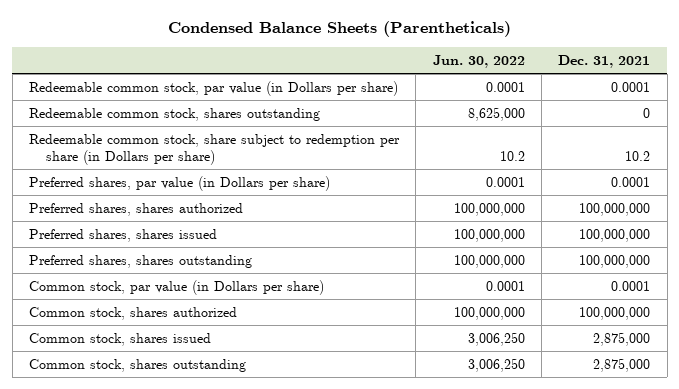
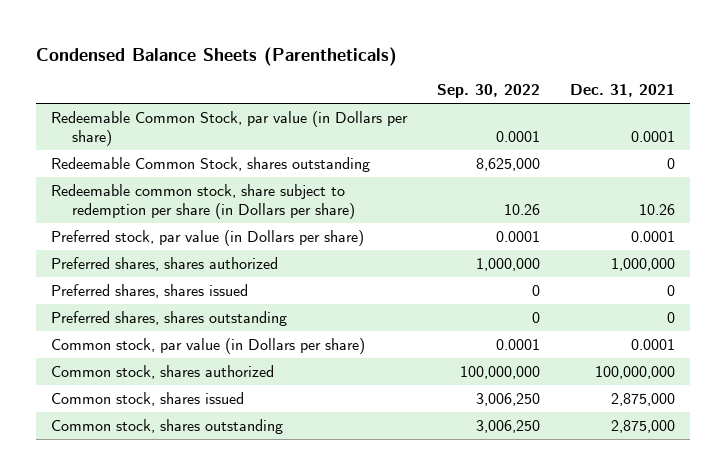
[432,54,525,68] Jun. 30, 2022 -> none
none -> [436,84,540,99] Sep. 30, 2022
[28,80,398,96] Redeemable common stock, par value (in Dollars per share) -> [51,111,409,146] Redeemable Common Stock, par value (in Dollars per share)
[28,107,320,121] Redeemable common stock, shares outstanding -> [51,157,371,173] Redeemable Common Stock, shares outstanding
[625,150,651,161] 10.2 -> [638,203,675,215] 10.26
[28,175,330,191] Preferred shares, par value (in Dollars per share) -> [51,230,365,247] Preferred stock, par value (in Dollars per share)
[579,202,651,216] 100,000,000 -> [610,258,675,272] 1,000,000
[579,228,651,242] 100,000,000 -> [666,285,675,297] 0
[579,254,651,268] 100,000,000 -> [666,312,675,324] 0

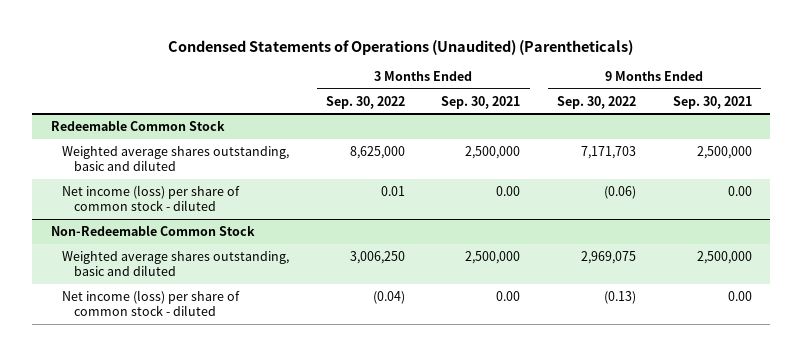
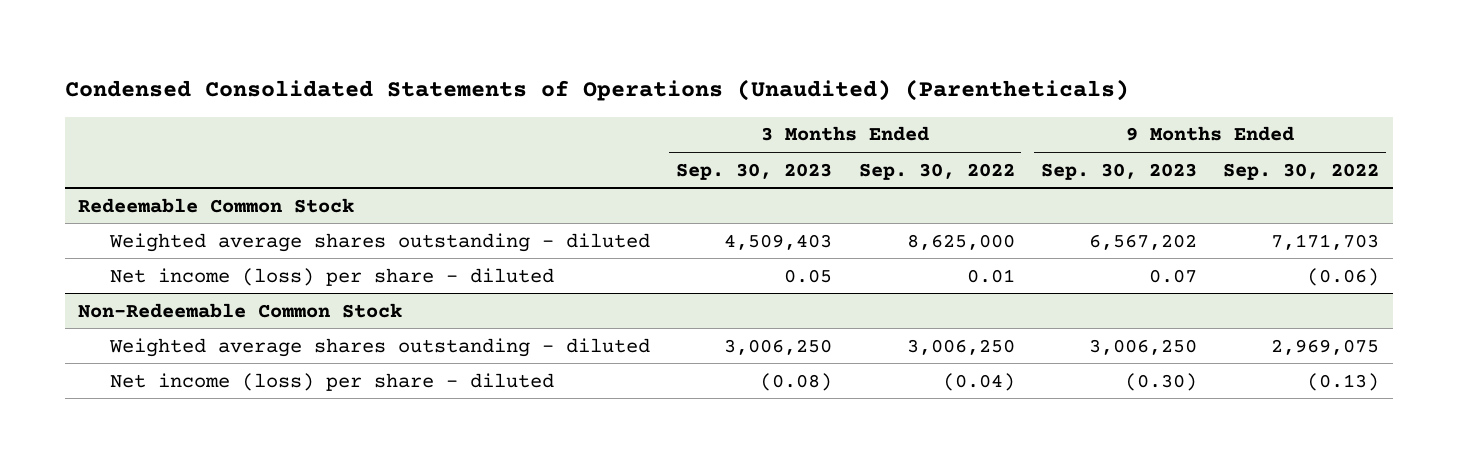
[168,39,634,55] Condensed Statements of Operations (Unaudited) (Parentheticals) -> [64,79,1129,102] Condensed Consolidated Statements of Operations (Unaudited) (Parentheticals)
[441,95,521,109] Sep. 30, 2021 -> none
[672,95,752,109] Sep. 30, 2021 -> none
none -> [676,162,833,180] Sep. 30, 2023
none -> [1040,162,1197,180] Sep. 30, 2023
[62,145,290,172] Weighted average shares outstanding, basic and diluted -> [108,232,650,252] Weighted average shares outstanding - diluted
[62,184,241,212] Net income (loss) per share of common stock - diluted -> [109,267,554,286] Net income (loss) per share - diluted
[62,250,290,277] Weighted average shares outstanding, basic and diluted -> [108,337,650,357] Weighted average shares outstanding - diluted
[62,289,241,317] Net income (loss) per share of common stock - diluted -> [109,372,554,391] Net income (loss) per share - diluted

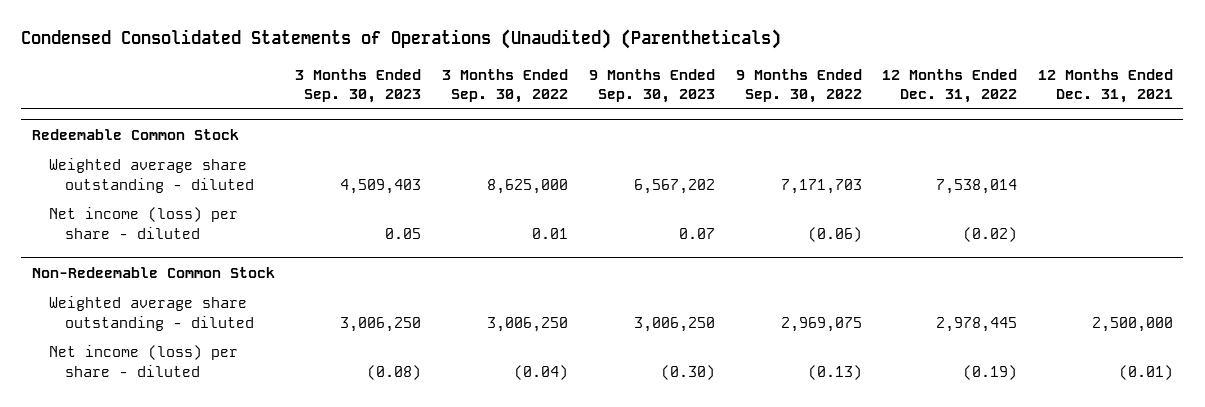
none -> [882,68,1018,103] 12 Months Ended Dec. 31, 2022
none -> [1038,68,1174,103] 12 Months Ended Dec. 31, 2021
[108,232,650,252] Weighted average shares outstanding - diluted -> [48,158,255,193] Weighted average share outstanding - diluted
[108,337,650,357] Weighted average shares outstanding - diluted -> [48,296,255,331] Weighted average share outstanding - diluted

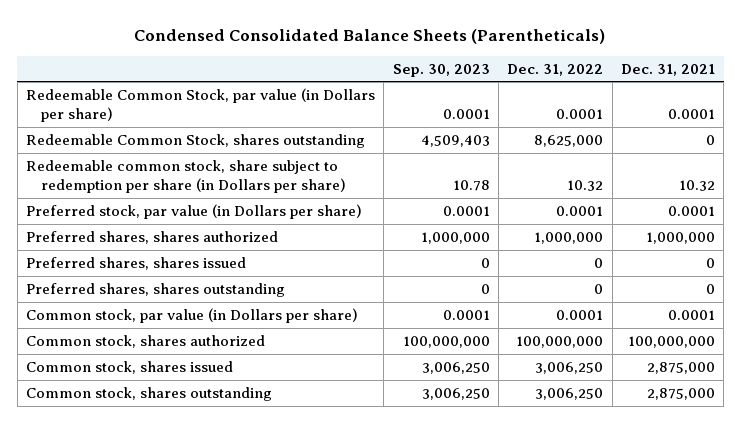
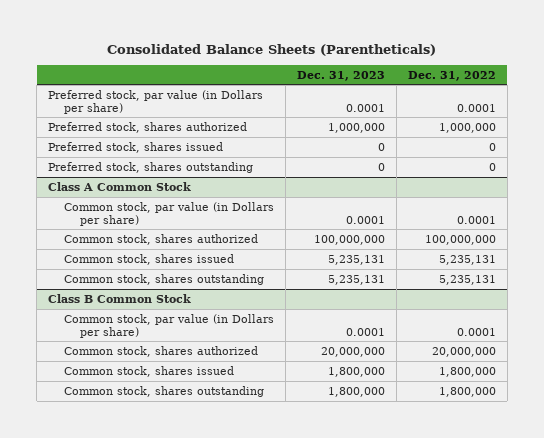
[134,28,606,44] Condensed Consolidated Balance Sheets (Parentheticals) -> [107,43,437,56] Consolidated Balance Sheets (Parentheticals)
[392,63,490,77] Sep. 30, 2023 -> none
[620,63,715,76] Dec. 31, 2021 -> none
none -> [297,70,386,81] Dec. 31, 2023
[26,88,376,122] Redeemable Common Stock, par value (in Dollars per share) -> none
[26,134,366,149] Redeemable Common Stock, shares outstanding -> none
[26,160,346,193] Redeemable common stock, share subject to redemption per share (in Dollars per share) -> none
[26,231,279,245] Preferred shares, shares authorized -> [48,121,248,133] Preferred stock, shares authorized
[26,257,247,271] Preferred shares, shares issued -> [48,141,224,153] Preferred stock, shares issued
[26,283,286,298] Preferred shares, shares outstanding -> [48,161,254,173] Preferred stock, shares outstanding
none -> [48,181,192,191] Class A Common Stock
[535,362,604,375] 3,006,250 -> [438,254,496,265] 5,235,131
[535,388,604,401] 3,006,250 -> [438,274,496,285] 5,235,131
none -> [48,293,192,303] Class B Common Stock
none -> [64,313,275,338] Common stock, par value (in Dollars per share)
none -> [64,345,259,357] Common stock, shares authorized
none -> [64,365,235,377] Common stock, shares issued
none -> [64,385,265,397] Common stock, shares outstanding

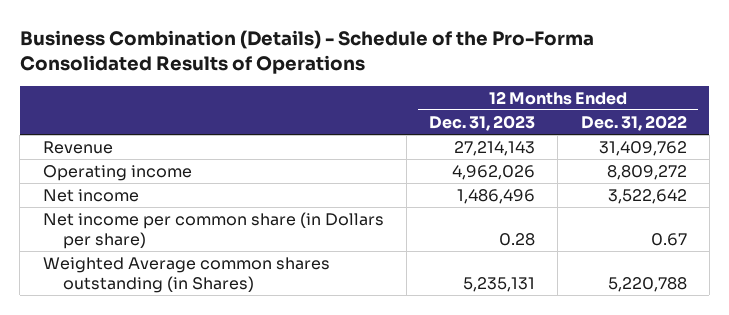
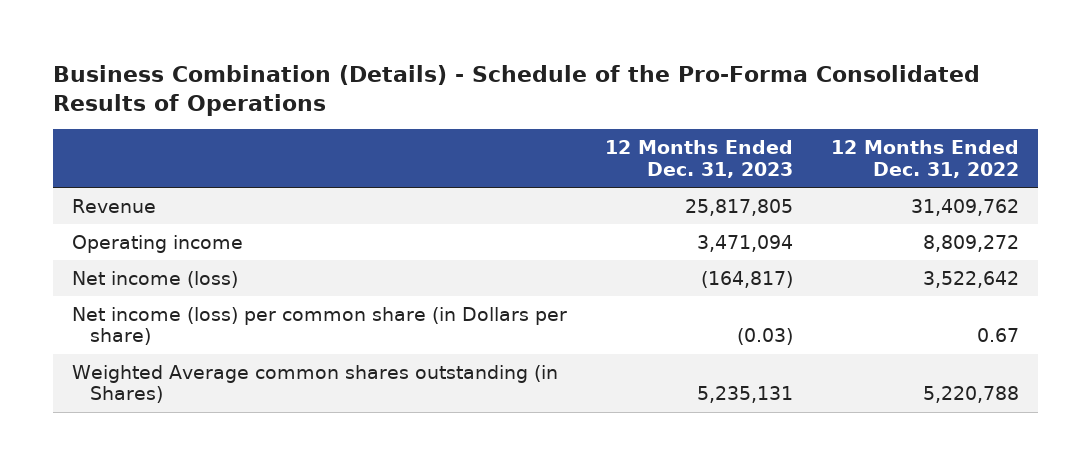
[454,140,536,156] 27,214,143 -> [685,198,794,216] 25,817,805
[452,164,536,180] 4,962,026 -> [697,234,794,252] 3,471,094
[42,188,139,202] Net income -> [72,270,239,288] Net income (loss)
[457,188,536,204] 1,486,496 -> [701,270,794,288] (164,817)
[42,211,384,249] Net income per common share (in Dollars per share) -> [72,306,568,346] Net income (loss) per common share (in Dollars per share)
[499,232,536,246] 0.28 -> [737,328,794,346] (0.03)

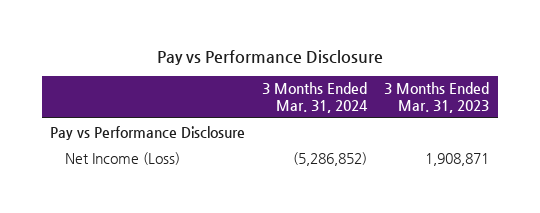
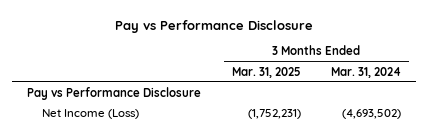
[384,82,490,113] 3 Months Ended Mar. 31, 2023 -> none
none -> [231,66,301,78] Mar. 31, 2025
[293,151,368,166] (5,286,852) -> [341,109,401,120] (4,693,502)

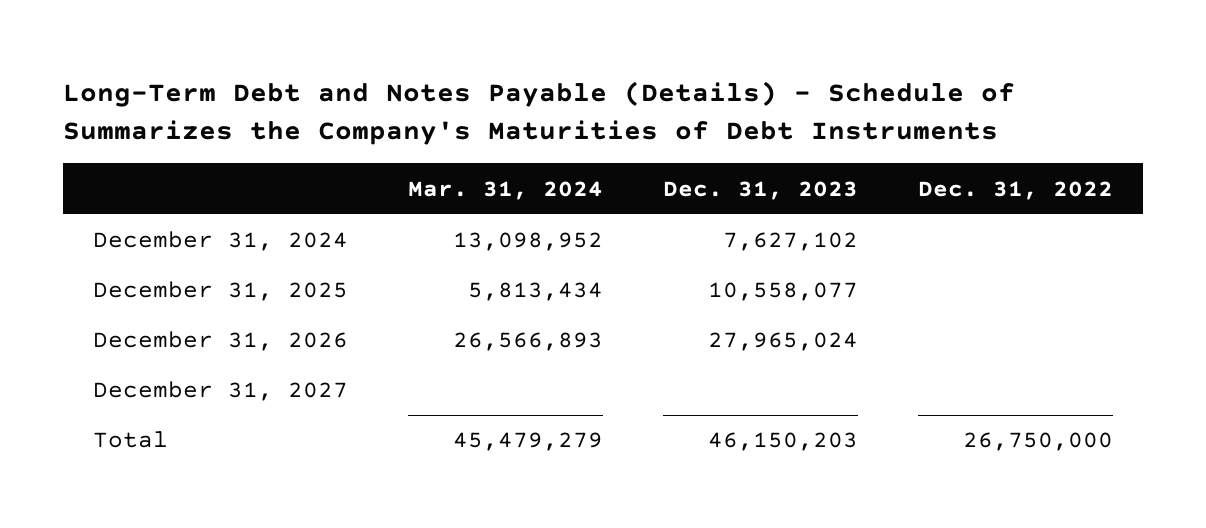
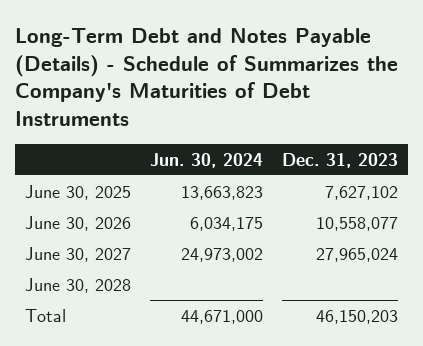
[407,180,603,200] Mar. 31, 2024 -> none
[917,180,1113,200] Dec. 31, 2022 -> none
none -> [149,152,263,168] Jun. 30, 2024
[92,231,348,252] December 31, 2024 -> [24,184,131,200] June 30, 2025
[92,281,348,302] December 31, 2025 -> [24,215,131,231] June 30, 2026
[92,331,348,352] December 31, 2026 -> [24,246,131,262] June 30, 2027
[92,381,348,402] December 31, 2027 -> [24,277,131,293] June 30, 2028

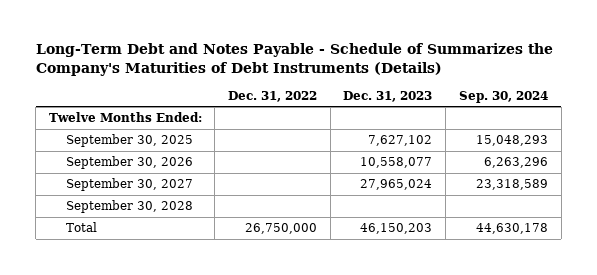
[15,27,399,126] Long-Term Debt and Notes Payable (Details) - Schedule of Summarizes the Company's Maturities of Debt Instruments -> [35,43,553,76] Long-Term Debt and Notes Payable - Schedule of Summarizes the Company's Maturities of Debt Instruments (Details)
[149,152,263,168] Jun. 30, 2024 -> none
none -> [228,90,318,102] Dec. 31, 2022
none -> [458,90,548,103] Sep. 30, 2024
none -> [48,112,202,123] Twelve Months Ended:
[24,184,131,200] June 30, 2025 -> [66,134,194,148] September 30, 2025
[24,215,131,231] June 30, 2026 -> [66,156,194,170] September 30, 2026
[24,246,131,262] June 30, 2027 -> [66,178,194,192] September 30, 2027
[24,277,131,293] June 30, 2028 -> [66,200,194,214] September 30, 2028

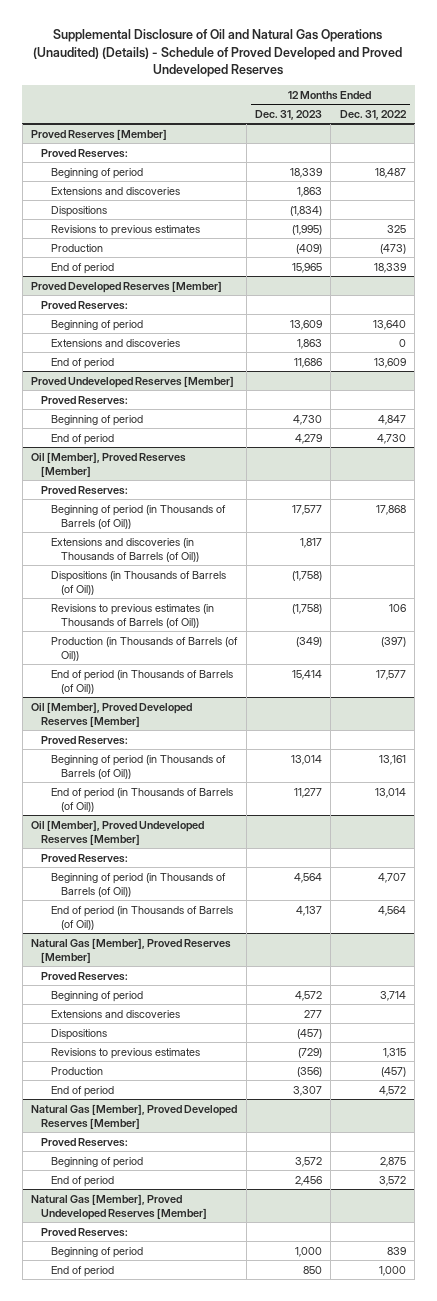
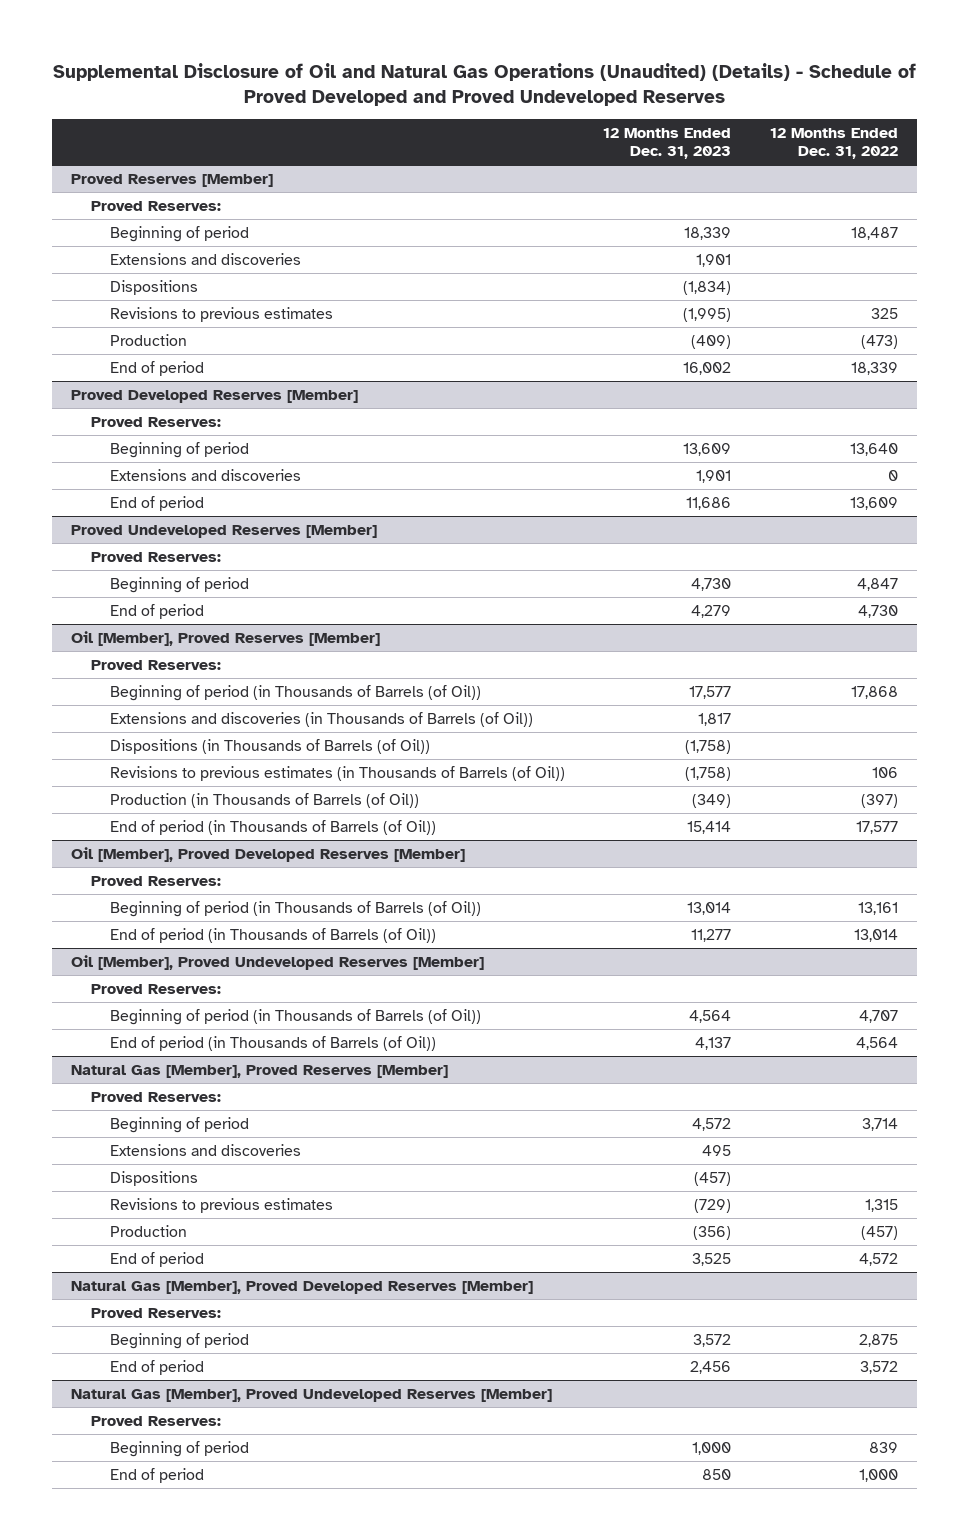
[296,186,322,197] 1,863 -> [696,253,732,267] 1,901
[291,262,322,273] 15,965 -> [683,361,732,375] 16,002
[296,338,322,349] 1,863 -> [696,469,732,483] 1,901
[303,1009,322,1018] 277 -> [702,1144,732,1156] 495
[292,1085,322,1096] 3,307 -> [692,1252,732,1266] 3,525

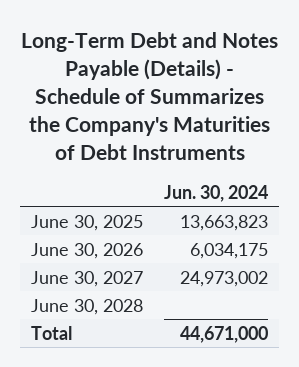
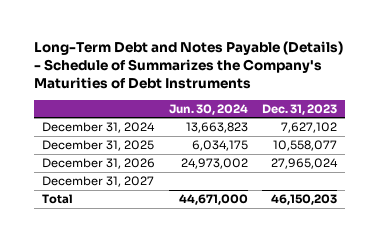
none -> [262,103,338,115] Dec. 31, 2023
[30,214,143,231] June 30, 2025 -> [41,121,155,133] December 31, 2024
[30,242,143,259] June 30, 2026 -> [41,139,154,151] December 31, 2025
[30,270,143,287] June 30, 2027 -> [41,157,155,169] December 31, 2026
[30,298,143,315] June 30, 2028 -> [41,175,154,187] December 31, 2027

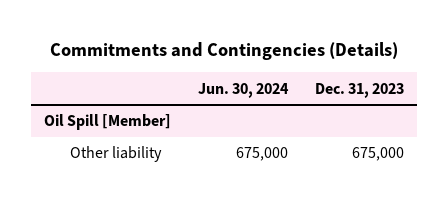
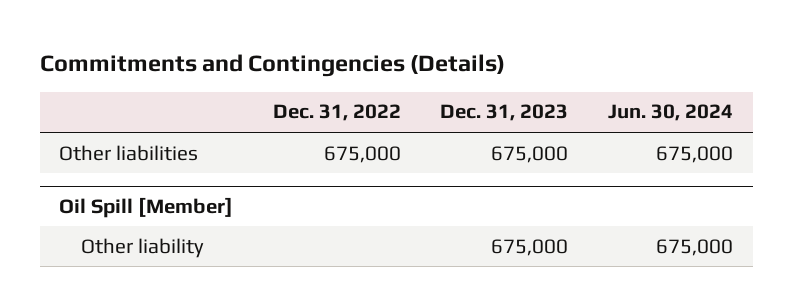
none -> [272,104,401,122] Dec. 31, 2022
none -> [59,144,199,161] Other liabilities

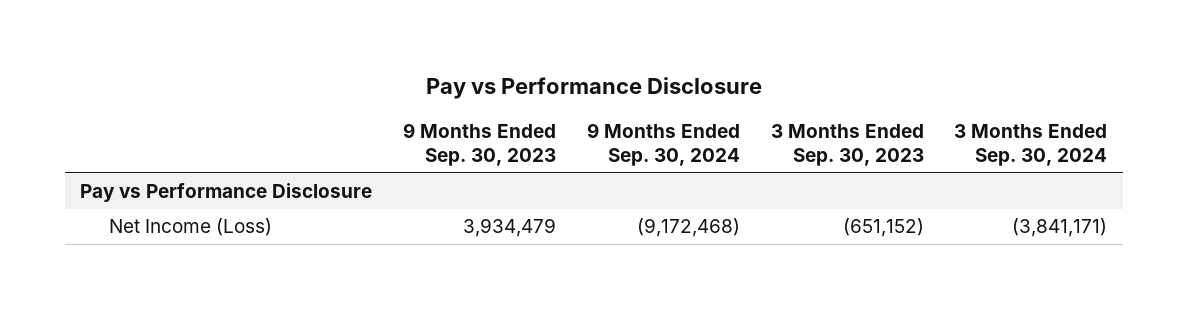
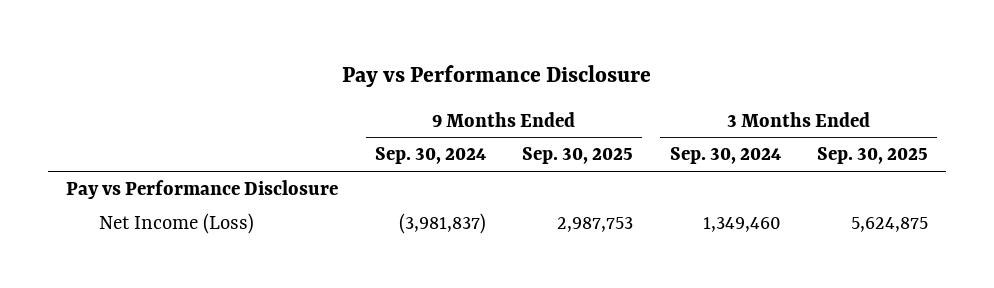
[402,123,556,167] 9 Months Ended Sep. 30, 2023 -> none
[770,124,924,167] 3 Months Ended Sep. 30, 2023 -> none
none -> [522,147,634,165] Sep. 30, 2025
none -> [816,147,928,165] Sep. 30, 2025
[636,218,740,238] (9,172,468) -> [398,213,486,235] (3,981,837)
[1012,218,1108,238] (3,841,171) -> [702,217,781,233] 1,349,460

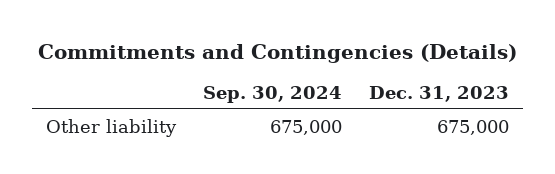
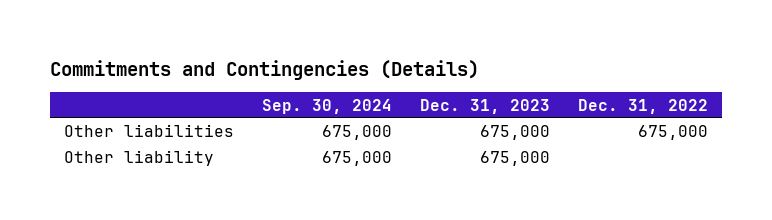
none -> [577,98,708,114] Dec. 31, 2022
none -> [64,123,235,137] Other liabilities

